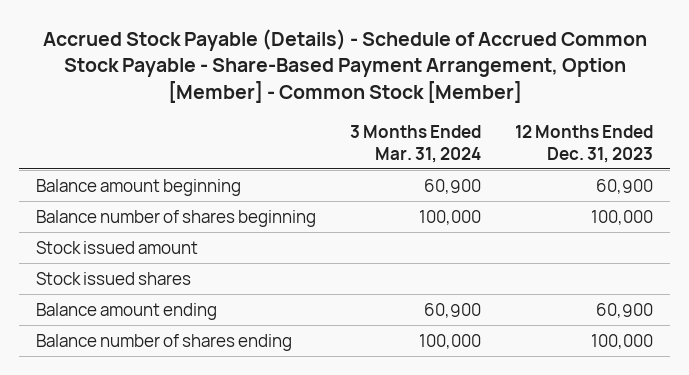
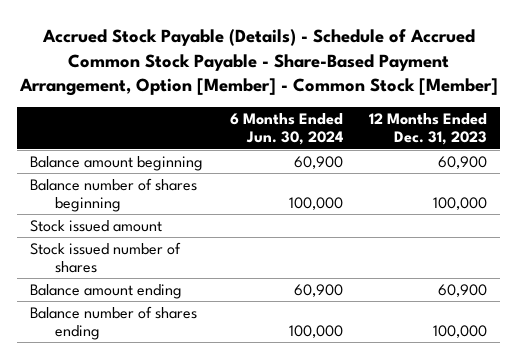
[350,124,482,163] 3 Months Ended Mar. 31, 2024 -> none
none -> [229,112,343,146] 6 Months Ended Jun. 30, 2024
[36,271,192,285] Stock issued shares -> [30,241,182,274] Stock issued number of shares

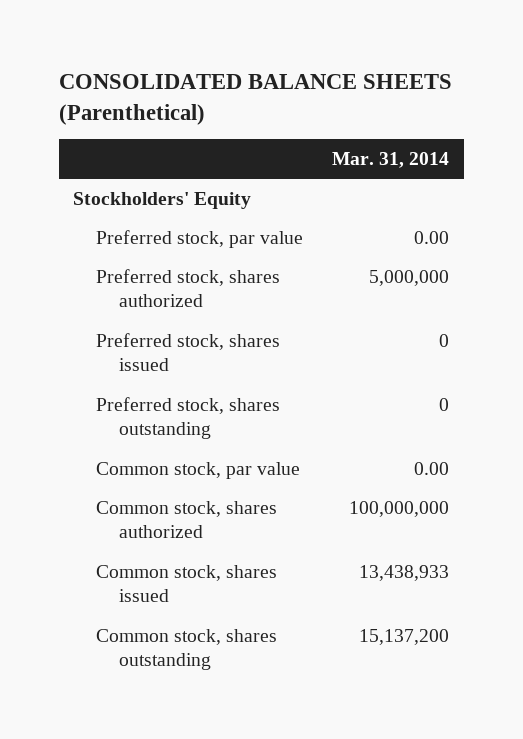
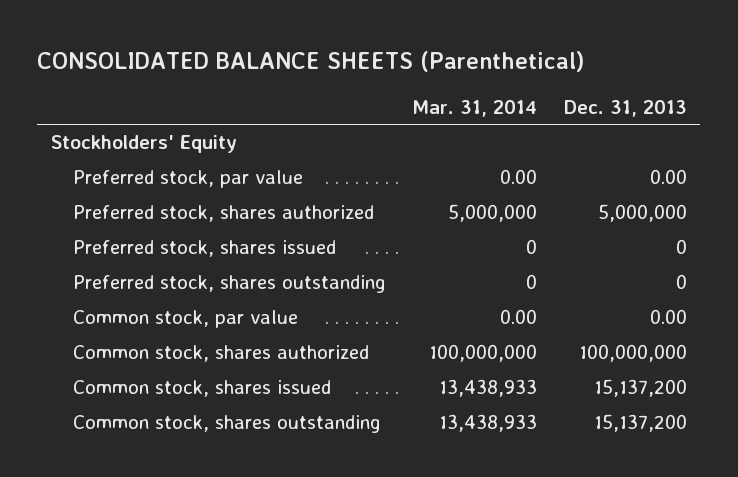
none -> [563,99,687,117] Dec. 31, 2013
[359,628,450,645] 15,137,200 -> [439,414,538,433] 13,438,933

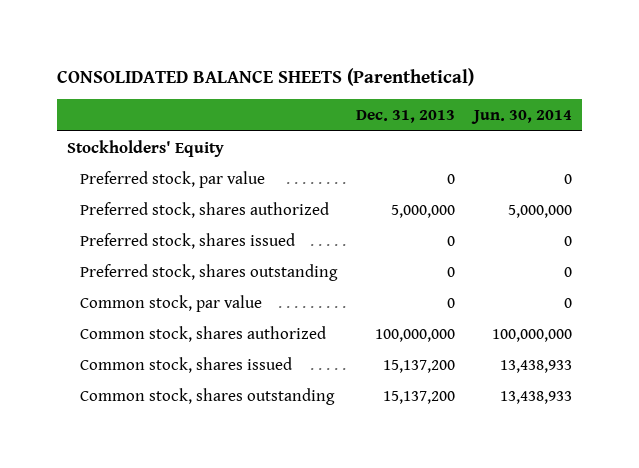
[412,99,538,117] Mar. 31, 2014 -> none
none -> [471,110,573,125] Jun. 30, 2014
[649,169,687,185] 0.00 -> [447,173,456,184] 0
[649,309,687,325] 0.00 -> [447,297,456,308] 0

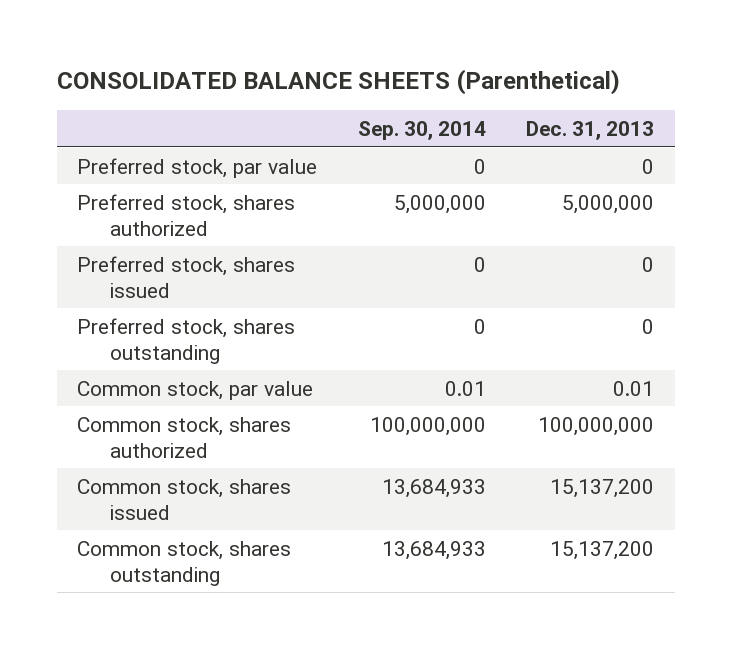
[471,110,573,125] Jun. 30, 2014 -> none
none -> [357,120,486,140] Sep. 30, 2014
[66,139,224,157] Stockholders' Equity -> none
[447,297,456,308] 0 -> [613,380,655,396] 0.01

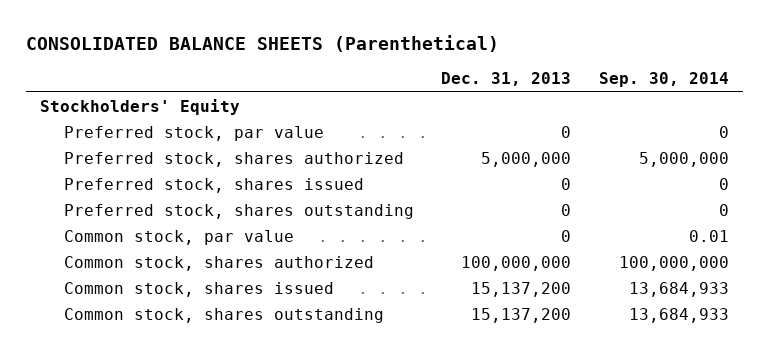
none -> [39,98,240,115] Stockholders' Equity
[613,380,655,396] 0.01 -> [561,229,572,242] 0

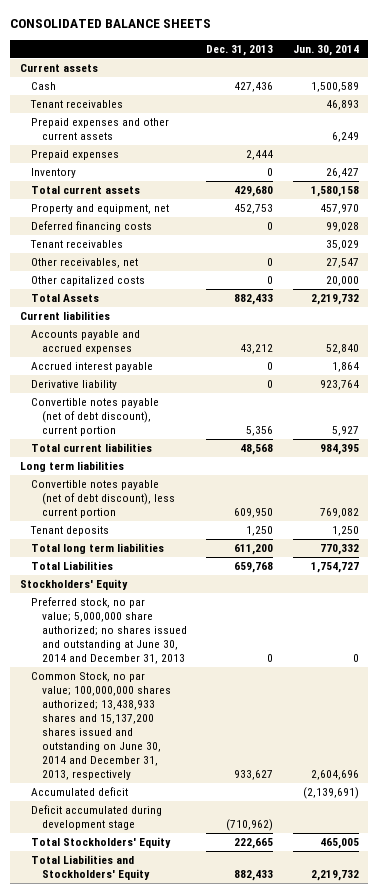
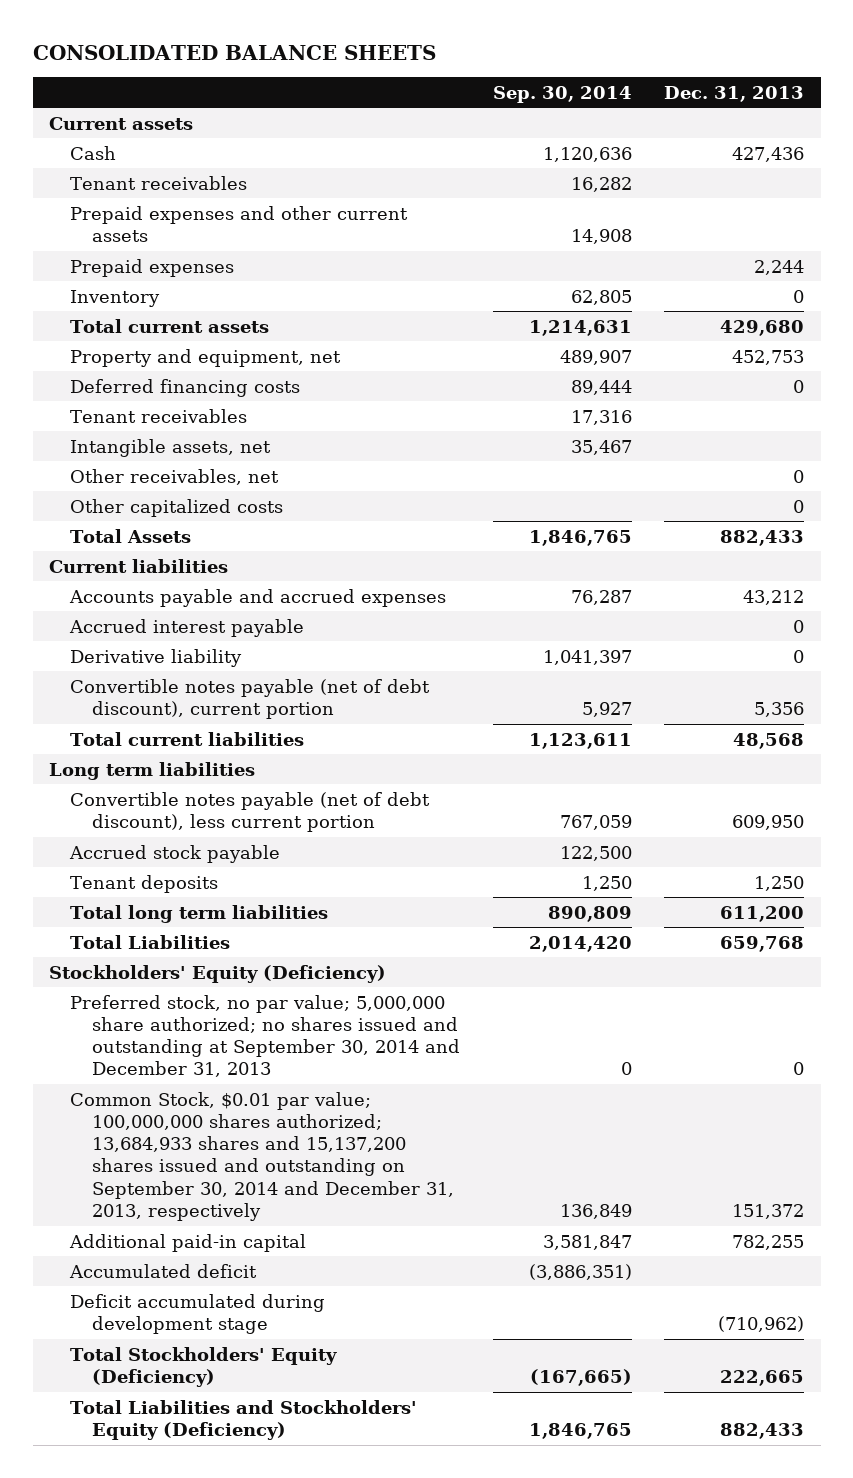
[292,45,359,57] Jun. 30, 2014 -> none
none -> [492,85,632,103] Sep. 30, 2014
[246,150,274,161] 2,444 -> [754,259,805,275] 2,244
none -> [70,438,272,457] Intangible assets, net
none -> [69,844,281,863] Accrued stock payable
[20,579,129,591] Stockholders' Equity -> [48,964,386,983] Stockholders' Equity (Deficiency)
[31,597,188,664] Preferred stock, no par value; 5,000,000 share authorized; no shares issued and outstanding at June 30, 2014 and December 31, 2013 -> [70,994,461,1078] Preferred stock, no par value; 5,000,000 share authorized; no shares issued and outstanding at September 30, 2014 and December 31, 2013
[31,672,172,780] Common Stock, no par value; 100,000,000 shares authorized; 13,438,933 shares and 15,137,200 shares issued and outstanding on June 30, 2014 and December 31, 2013, respectively -> [70,1091,455,1222] Common Stock, $0.01 par value; 100,000,000 shares authorized; 13,684,933 shares and 15,137,200 shares issued and outstanding on September 30, 2014 and December 31, 2013, respectively
[234,769,274,780] 933,627 -> [732,1204,805,1220] 151,372
none -> [69,1233,307,1252] Additional paid-in capital
[31,837,172,849] Total Stockholders' Equity -> [70,1346,338,1387] Total Stockholders' Equity (Deficiency)
[31,855,151,881] Total Liabilities and Stockholders' Equity -> [70,1399,418,1440] Total Liabilities and Stockholders' Equity (Deficiency)

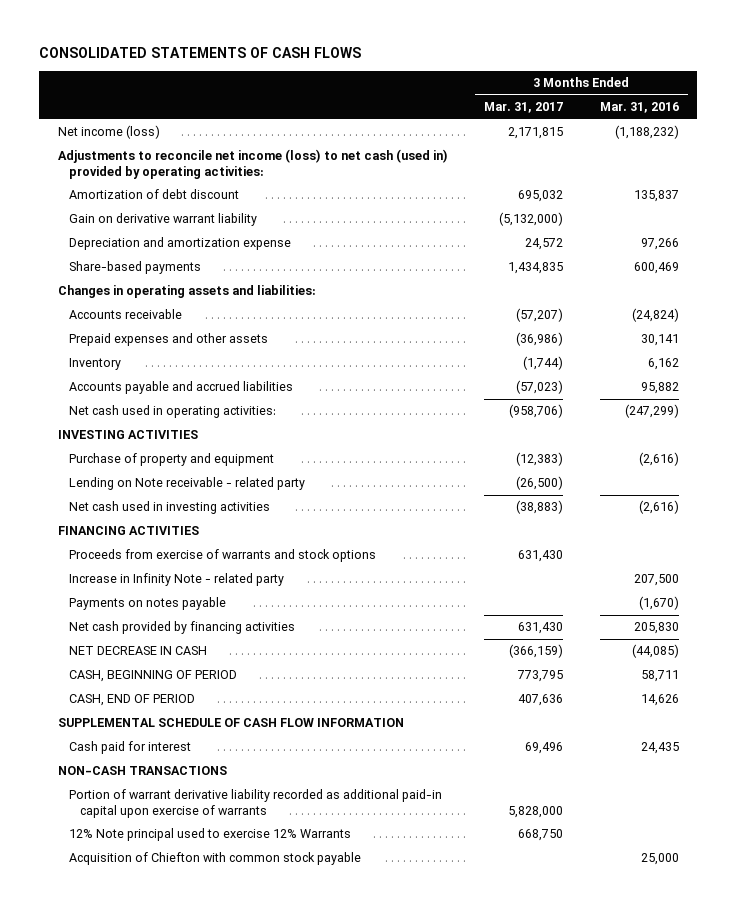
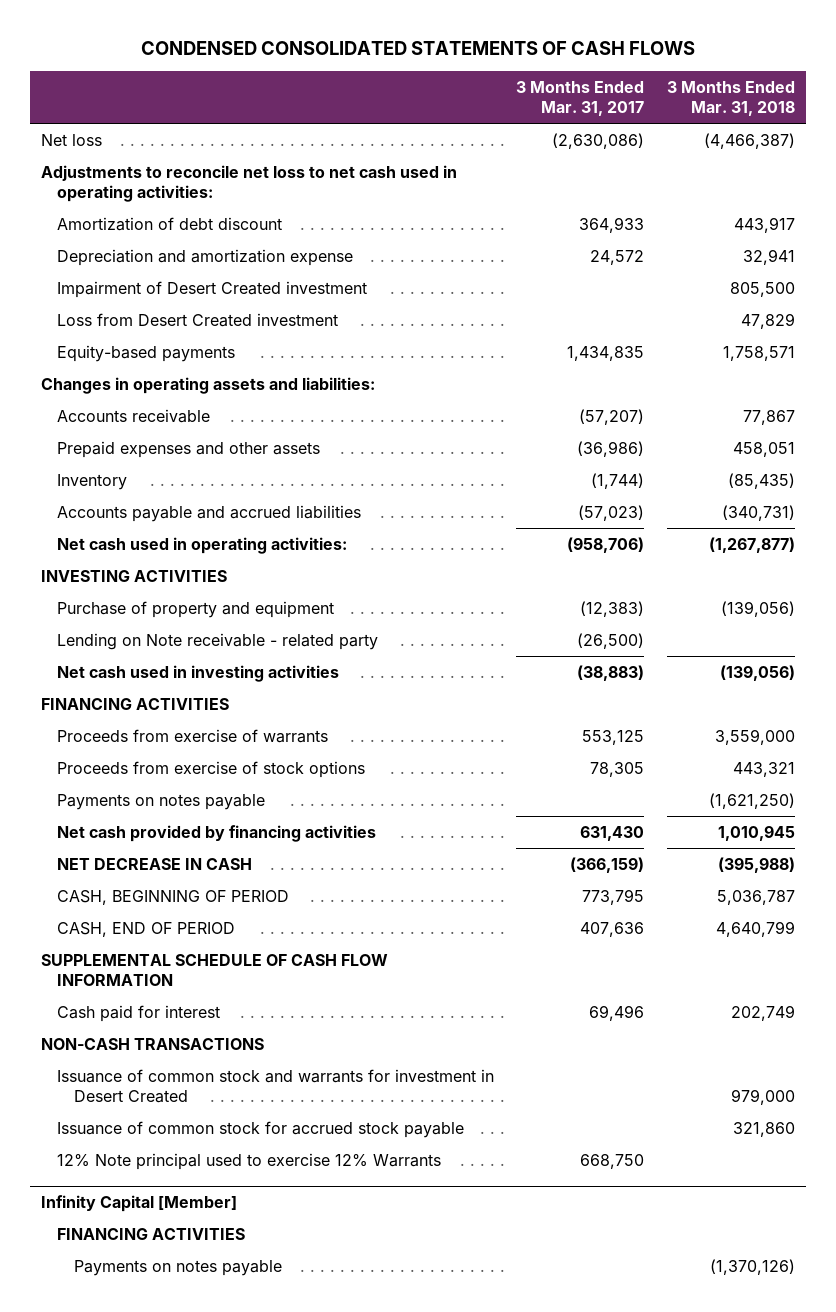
[39,47,362,59] CONSOLIDATED STATEMENTS OF CASH FLOWS -> [140,40,695,55] CONDENSED CONSOLIDATED STATEMENTS OF CASH FLOWS
[599,102,679,114] Mar. 31, 2016 -> none
none -> [666,80,795,117] 3 Months Ended Mar. 31, 2018
[68,213,257,227] Gain on derivative warrant liability -> none
[57,125,160,140] Net income (loss) -> [40,133,102,146] Net loss
[508,127,564,140] 2,171,815 -> [552,132,645,149] (2,630,086)
[57,149,448,179] Adjustments to reconcile net income (loss) to net cash (used in) provided by operating activities: -> [40,164,457,203] Adjustments to reconcile net loss to net cash used in operating activities:
[518,190,564,203] 695,032 -> [579,216,645,233] 364,933
none -> [57,280,368,298] Impairment of Desert Created investment
none -> [57,312,339,327] Loss from Desert Created investment
[68,261,201,275] Share-based payments -> [57,344,236,362] Equity-based payments
[68,573,284,587] Increase in Infinity Note - related party -> none
none -> [57,728,329,743] Proceeds from exercise of warrants
[68,549,376,563] Proceeds from exercise of warrants and stock options -> [57,760,366,778] Proceeds from exercise of stock options
[518,550,564,563] 631,430 -> [590,761,645,777] 78,305
[68,789,442,818] Portion of warrant derivative liability recorded as additional paid-in capital upon exercise of warrants -> none
none -> [57,1068,495,1104] Issuance of common stock and warrants for investment in Desert Created
none -> [57,1120,465,1138] Issuance of common stock for accrued stock payable
[68,852,361,866] Acquisition of Chiefton with common stock payable -> none
none -> [40,1195,237,1213] Infinity Capital [Member]
none -> [57,1227,246,1240] FINANCING ACTIVITIES
none -> [73,1259,282,1276] Payments on notes payable

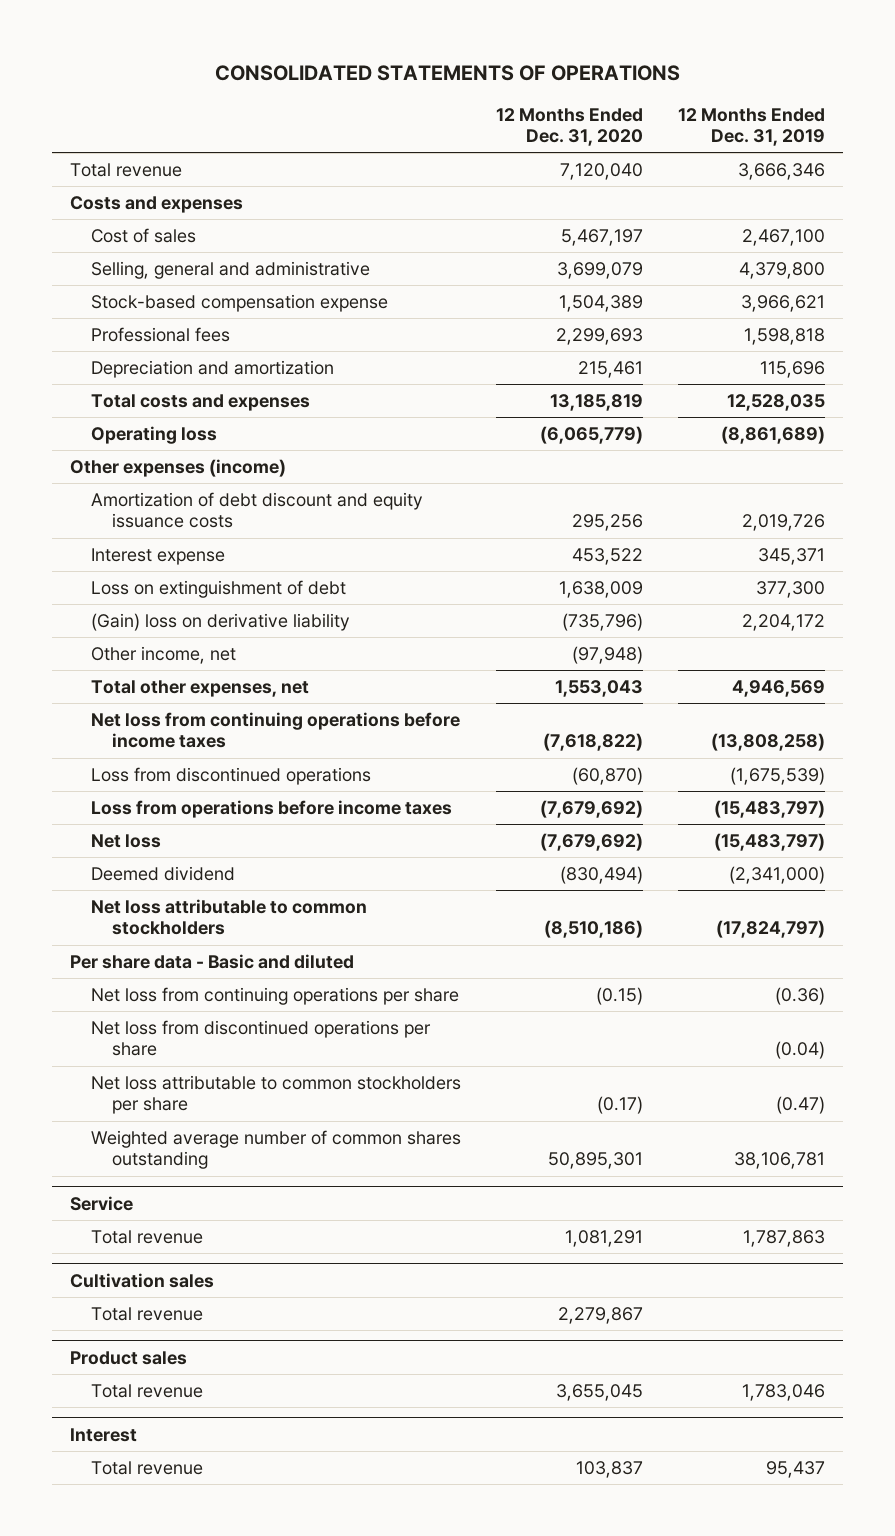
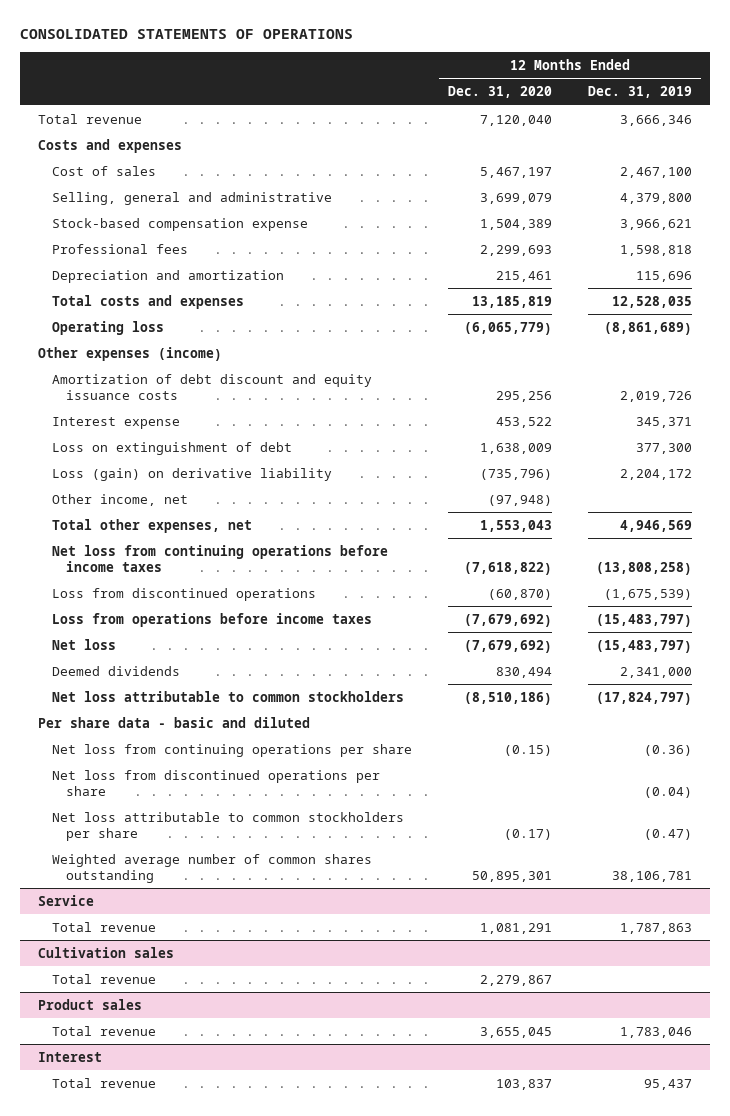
[91,613,351,632] (Gain) loss on derivative liability -> [51,467,332,481] Loss (gain) on derivative liability
[91,866,236,882] Deemed dividend -> [51,665,180,676] Deemed dividends
[560,866,644,885] (830,494) -> [496,666,553,678] 830,494
[729,866,826,885] (2,341,000) -> [620,666,693,678] 2,341,000
[69,954,354,970] Per share data - Basic and diluted -> [37,716,310,728] Per share data - basic and diluted

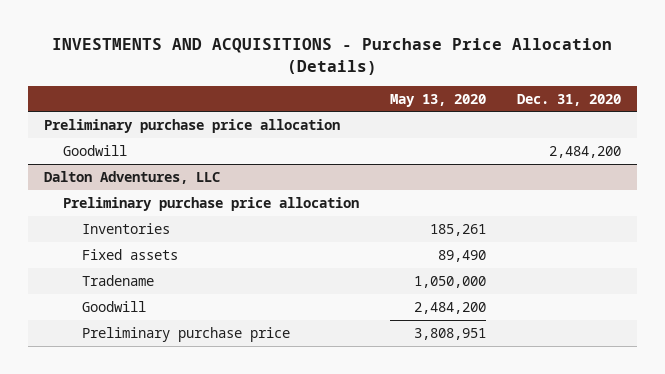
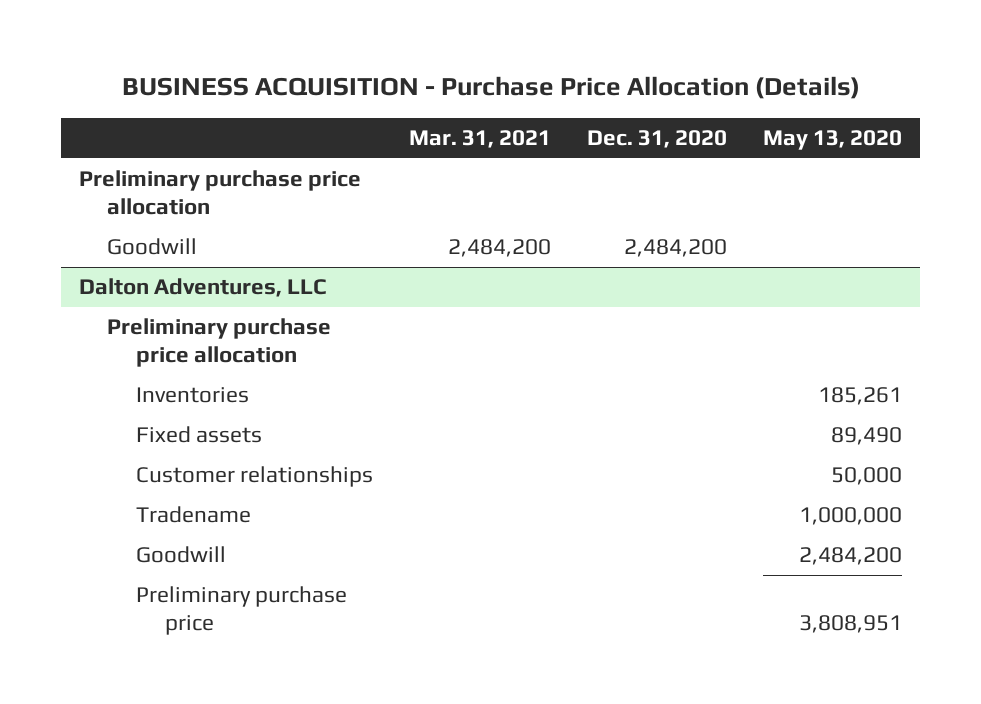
[52,37,613,75] INVESTMENTS AND ACQUISITIONS - Purchase Price Allocation (Details) -> [121,76,860,100] BUSINESS ACQUISITION - Purchase Price Allocation (Details)
none -> [409,130,552,149] Mar. 31, 2021
none -> [136,466,374,488] Customer relationships
[413,275,486,288] 1,050,000 -> [799,507,903,526] 1,000,000

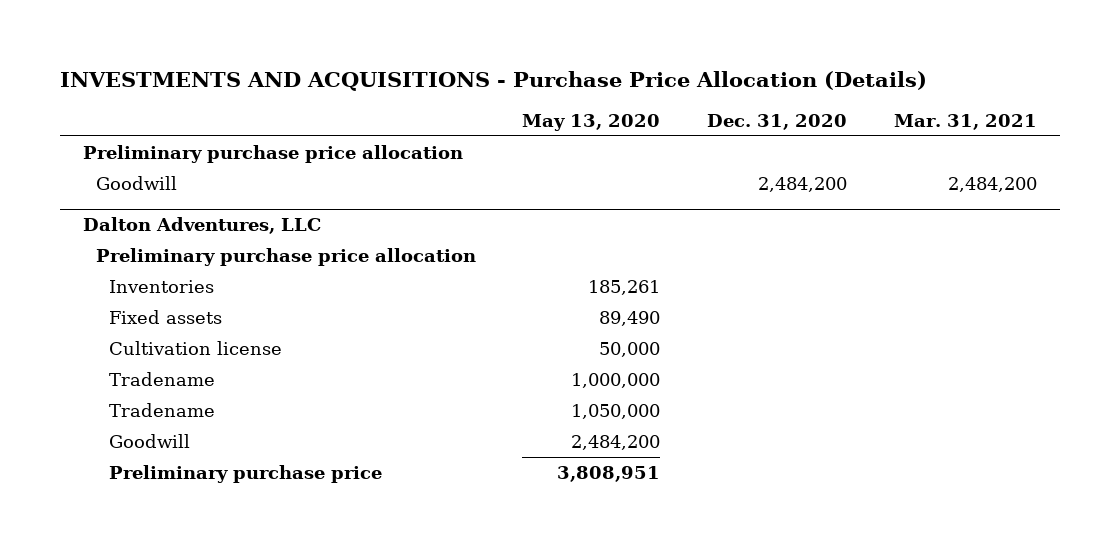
[121,76,860,100] BUSINESS ACQUISITION - Purchase Price Allocation (Details) -> [59,71,927,92] INVESTMENTS AND ACQUISITIONS - Purchase Price Allocation (Details)
[136,466,374,488] Customer relationships -> [108,340,282,355] Cultivation license
none -> [108,402,215,417] Tradename

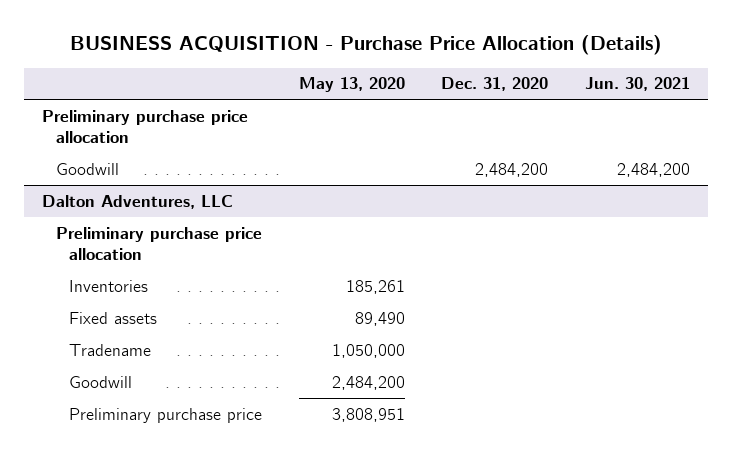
[59,71,927,92] INVESTMENTS AND ACQUISITIONS - Purchase Price Allocation (Details) -> [70,35,663,56] BUSINESS ACQUISITION - Purchase Price Allocation (Details)
[893,113,1037,130] Mar. 31, 2021 -> none
none -> [585,77,691,92] Jun. 30, 2021
[108,340,282,355] Cultivation license -> none
[108,371,215,386] Tradename -> none

